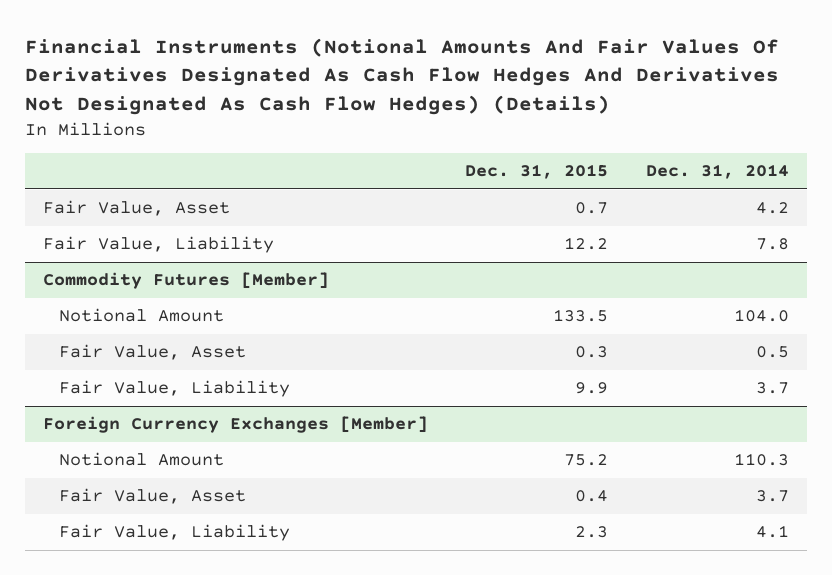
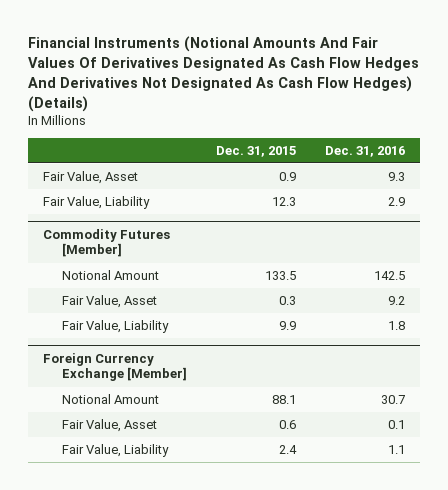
[645,164,789,180] Dec. 31, 2014 -> none
none -> [325,145,406,157] Dec. 31, 2016
[575,202,609,215] 0.7 -> [278,172,296,182] 0.9
[564,237,609,251] 12.2 -> [271,197,296,207] 12.3
[43,416,429,434] Foreign Currency Exchanges [Member] -> [42,352,187,382] Foreign Currency Exchange [Member]
[564,454,609,467] 75.2 -> [271,395,296,405] 88.1
[575,490,609,503] 0.4 -> [278,420,296,430] 0.6
[575,526,609,539] 2.3 -> [278,445,297,455] 2.4

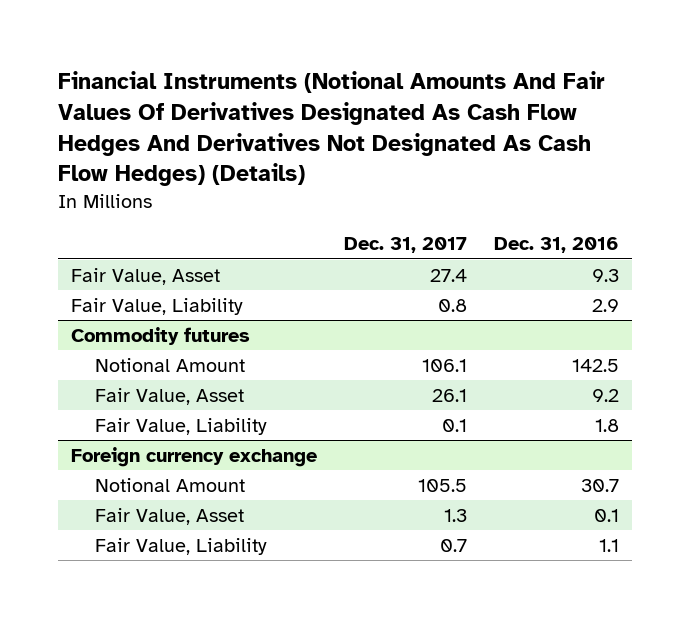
[215,145,296,157] Dec. 31, 2015 -> none
none -> [344,237,468,254] Dec. 31, 2017
[42,228,170,258] Commodity Futures [Member] -> [71,326,251,345] Commodity futures
[42,352,187,382] Foreign Currency Exchange [Member] -> [71,446,318,467] Foreign currency exchange

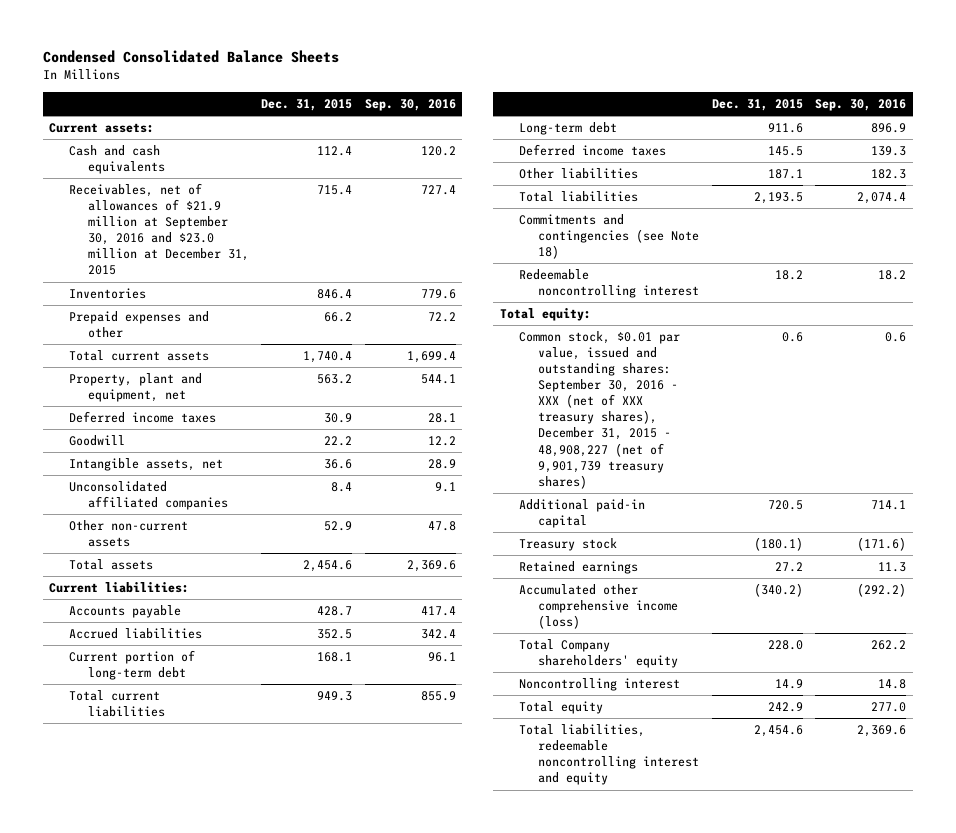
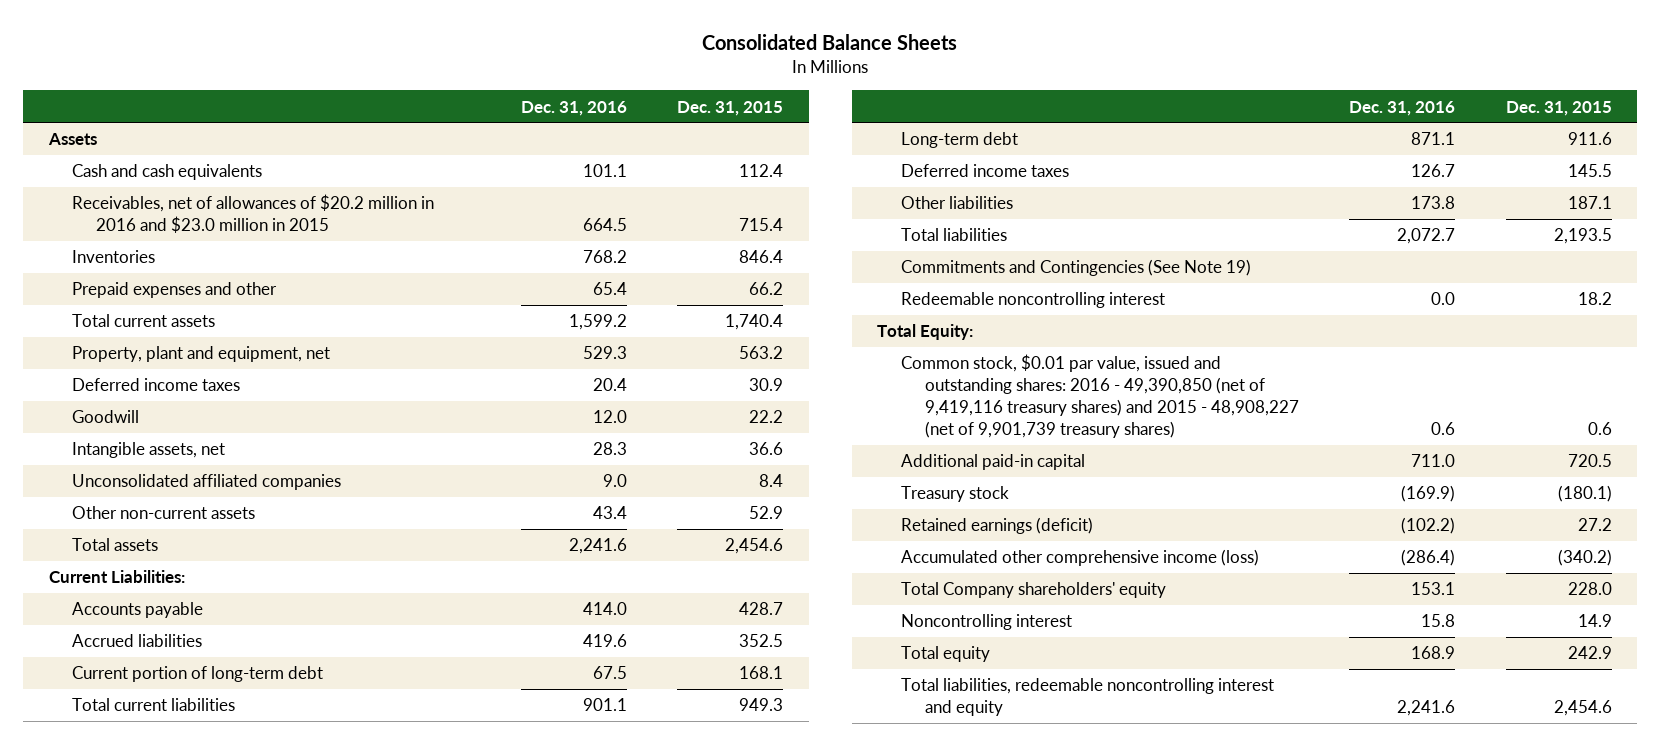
[43,50,340,64] Condensed Consolidated Balance Sheets -> [702,33,958,50] Consolidated Balance Sheets
[364,98,456,111] Sep. 30, 2016 -> none
none -> [520,100,627,116] Dec. 31, 2016
[49,123,155,134] Current assets: -> [47,133,97,146] Assets
[68,183,249,276] Receivables, net of allowances of $21.9 million at September 30, 2016 and $23.0 million at December 31, 2015 -> [72,194,435,234] Receivables, net of allowances of $20.2 million in 2016 and $23.0 million in 2015
[49,582,190,594] Current liabilities: -> [48,570,185,584] Current Liabilities:
[518,214,700,260] Commitments and contingencies (see Note 18) -> [900,259,1251,277] Commitments and Contingencies (See Note 19)
[499,308,591,322] Total equity: -> [877,324,974,341] Total Equity:
[518,331,680,489] Common stock, $0.01 par value, issued and outstanding shares: September 30, 2016 - XXX (net of XXX treasury shares), December 31, 2015 - 48,908,227 (net of 9,901,739 treasury shares) -> [900,354,1299,438] Common stock, $0.01 par value, issued and outstanding shares: 2016 - 49,390,850 (net of 9,419,116 treasury shares) and 2015 - 48,908,227 (net of 9,901,739 treasury shares)
[518,561,638,575] Retained earnings -> [900,517,1093,535] Retained earnings (deficit)

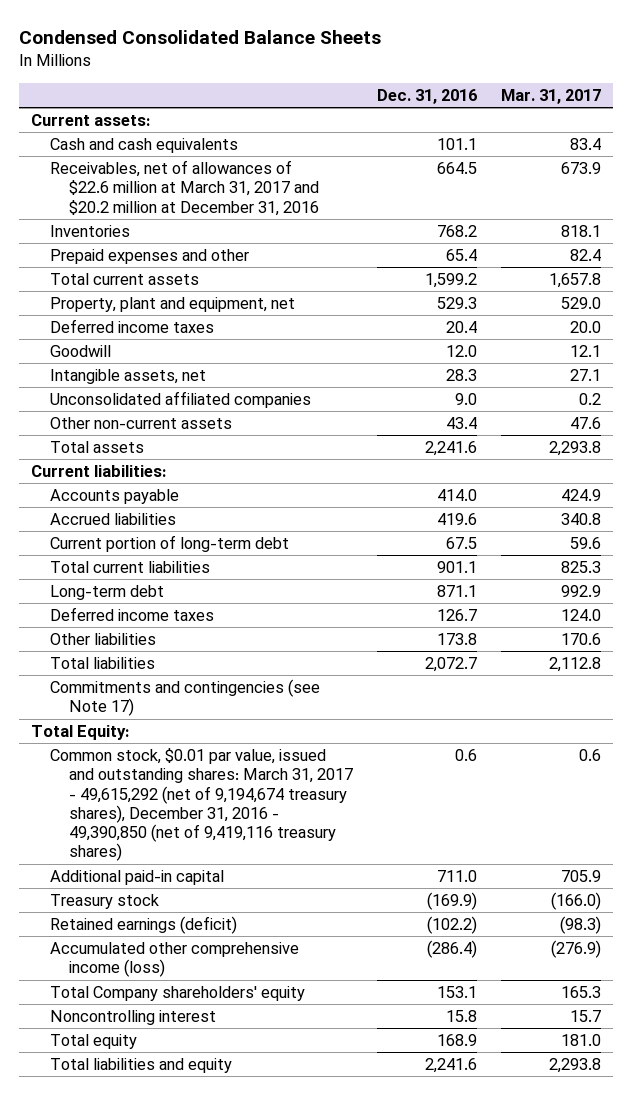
[702,33,958,50] Consolidated Balance Sheets -> [18,30,381,45] Condensed Consolidated Balance Sheets
[677,100,784,116] Dec. 31, 2015 -> none
none -> [501,88,602,104] Mar. 31, 2017
[47,133,97,146] Assets -> [30,114,150,127] Current assets:
[72,194,435,234] Receivables, net of allowances of $20.2 million in 2016 and $23.0 million in 2015 -> [50,160,320,216] Receivables, net of allowances of $22.6 million at March 31, 2017 and $20.2 million at December 31, 2016
[48,570,185,584] Current Liabilities: -> [30,465,166,478] Current liabilities:
[900,292,1165,309] Redeemable noncontrolling interest -> none
[900,259,1251,277] Commitments and Contingencies (See Note 19) -> [50,679,321,717] Commitments and contingencies (see Note 17)
[900,354,1299,438] Common stock, $0.01 par value, issued and outstanding shares: 2016 - 49,390,850 (net of 9,419,116 treasury shares) and 2015 - 48,908,227 (net of 9,901,739 treasury shares) -> [50,748,354,862] Common stock, $0.01 par value, issued and outstanding shares: March 31, 2017 - 49,615,292 (net of 9,194,674 treasury shares), December 31, 2016 - 49,390,850 (net of 9,419,116 treasury shares)
[900,678,1274,717] Total liabilities, redeemable noncontrolling interest and equity -> [50,1058,233,1074] Total liabilities and equity

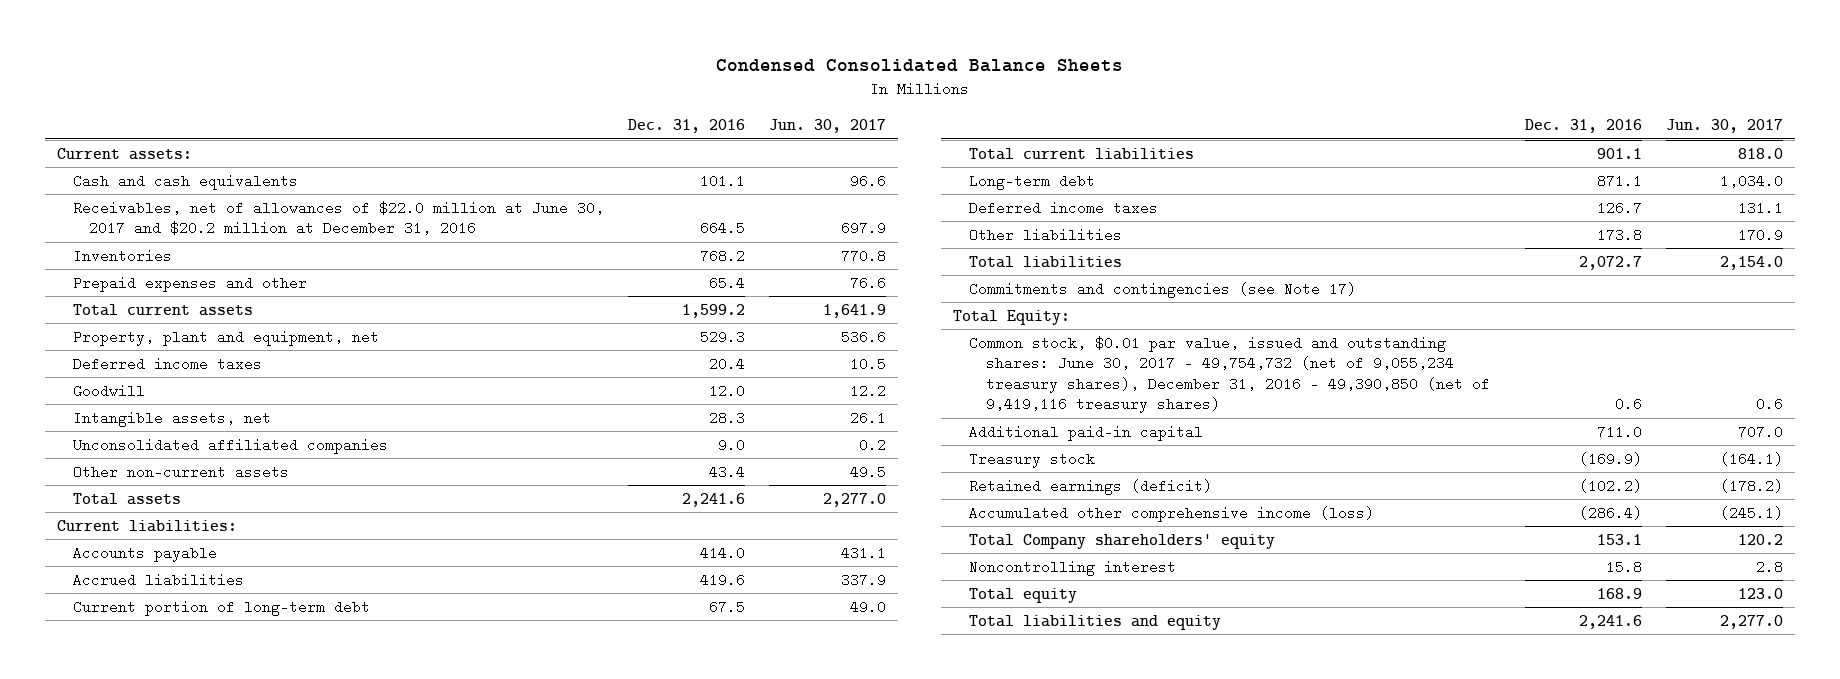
[501,88,602,104] Mar. 31, 2017 -> none
none -> [769,119,887,134] Jun. 30, 2017
[50,160,320,216] Receivables, net of allowances of $22.6 million at March 31, 2017 and $20.2 million at December 31, 2016 -> [73,200,605,236] Receivables, net of allowances of $22.0 million at June 30, 2017 and $20.2 million at December 31, 2016
[50,748,354,862] Common stock, $0.01 par value, issued and outstanding shares: March 31, 2017 - 49,615,292 (net of 9,194,674 treasury shares), December 31, 2016 - 49,390,850 (net of 9,419,116 treasury shares) -> [969,335,1490,414] Common stock, $0.01 par value, issued and outstanding shares: June 30, 2017 - 49,754,732 (net of 9,055,234 treasury shares), December 31, 2016 - 49,390,850 (net of 9,419,116 treasury shares)

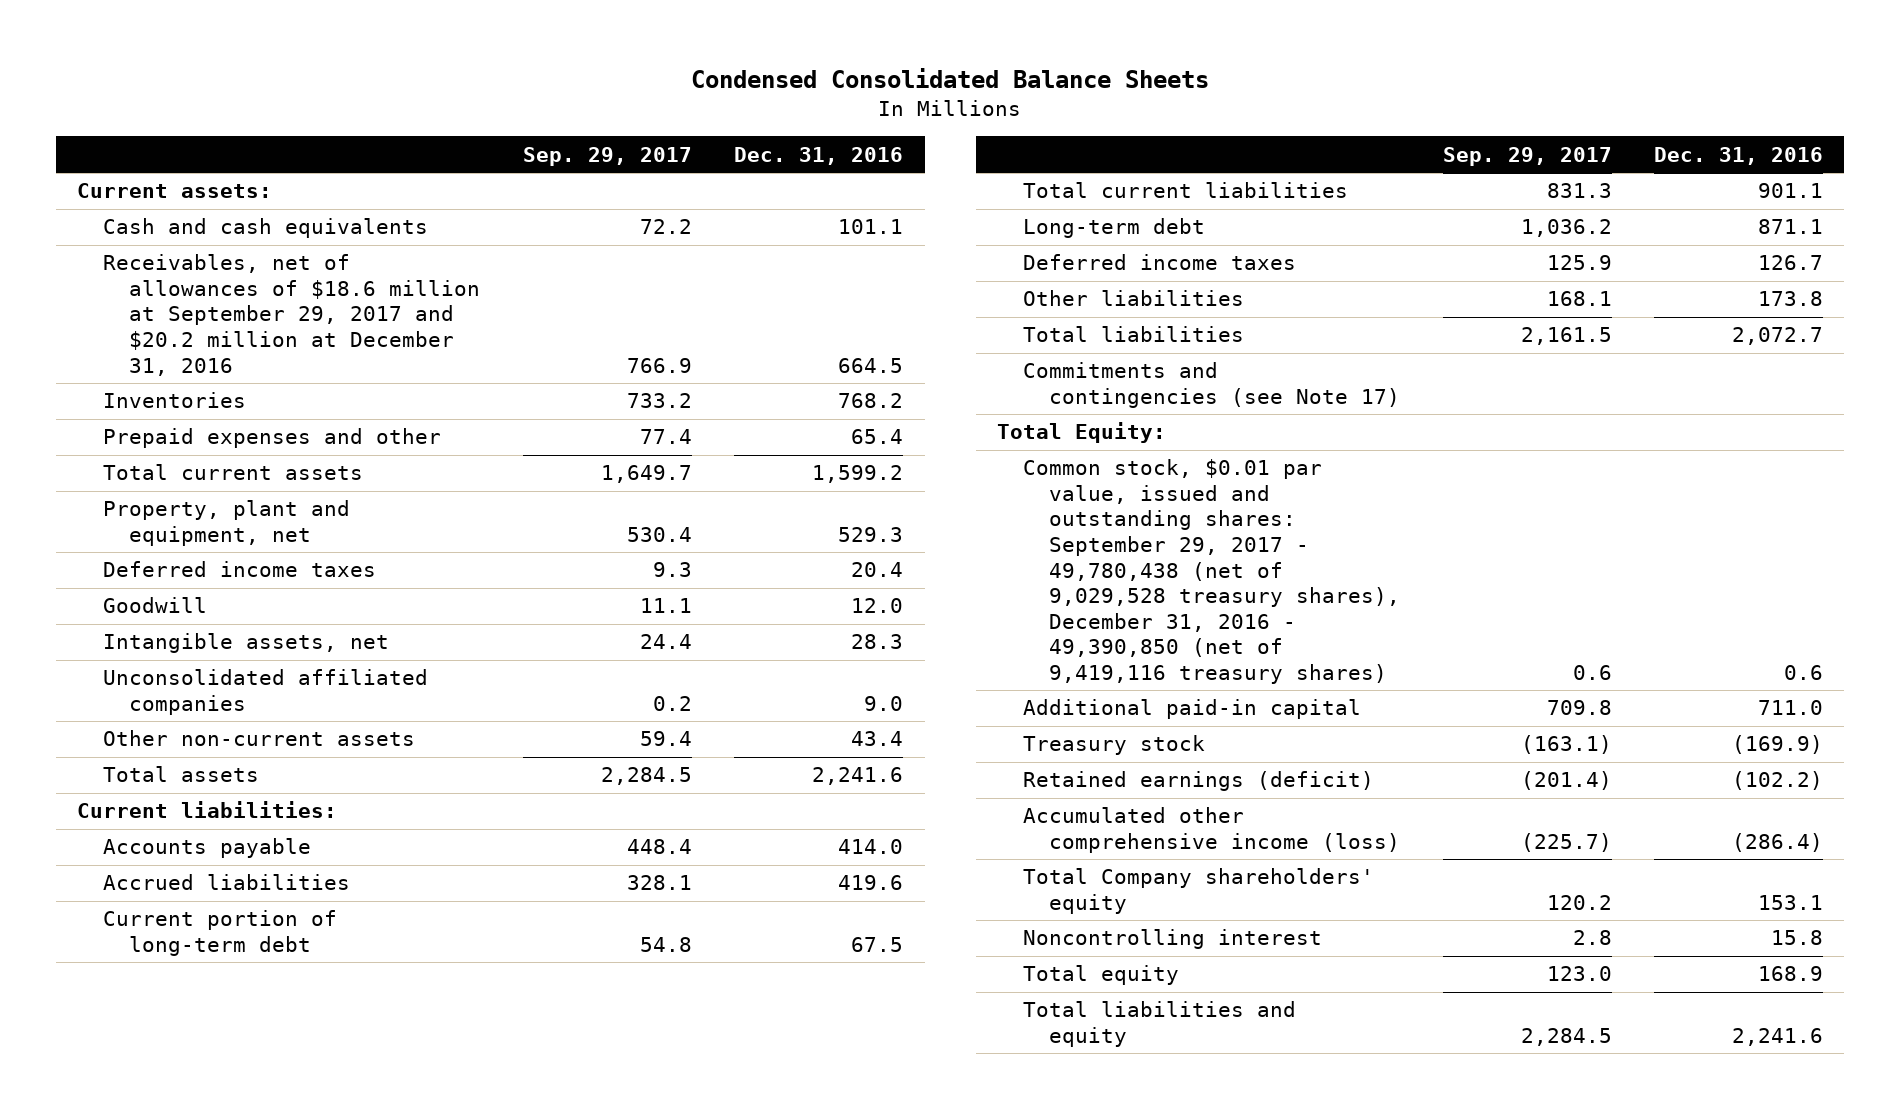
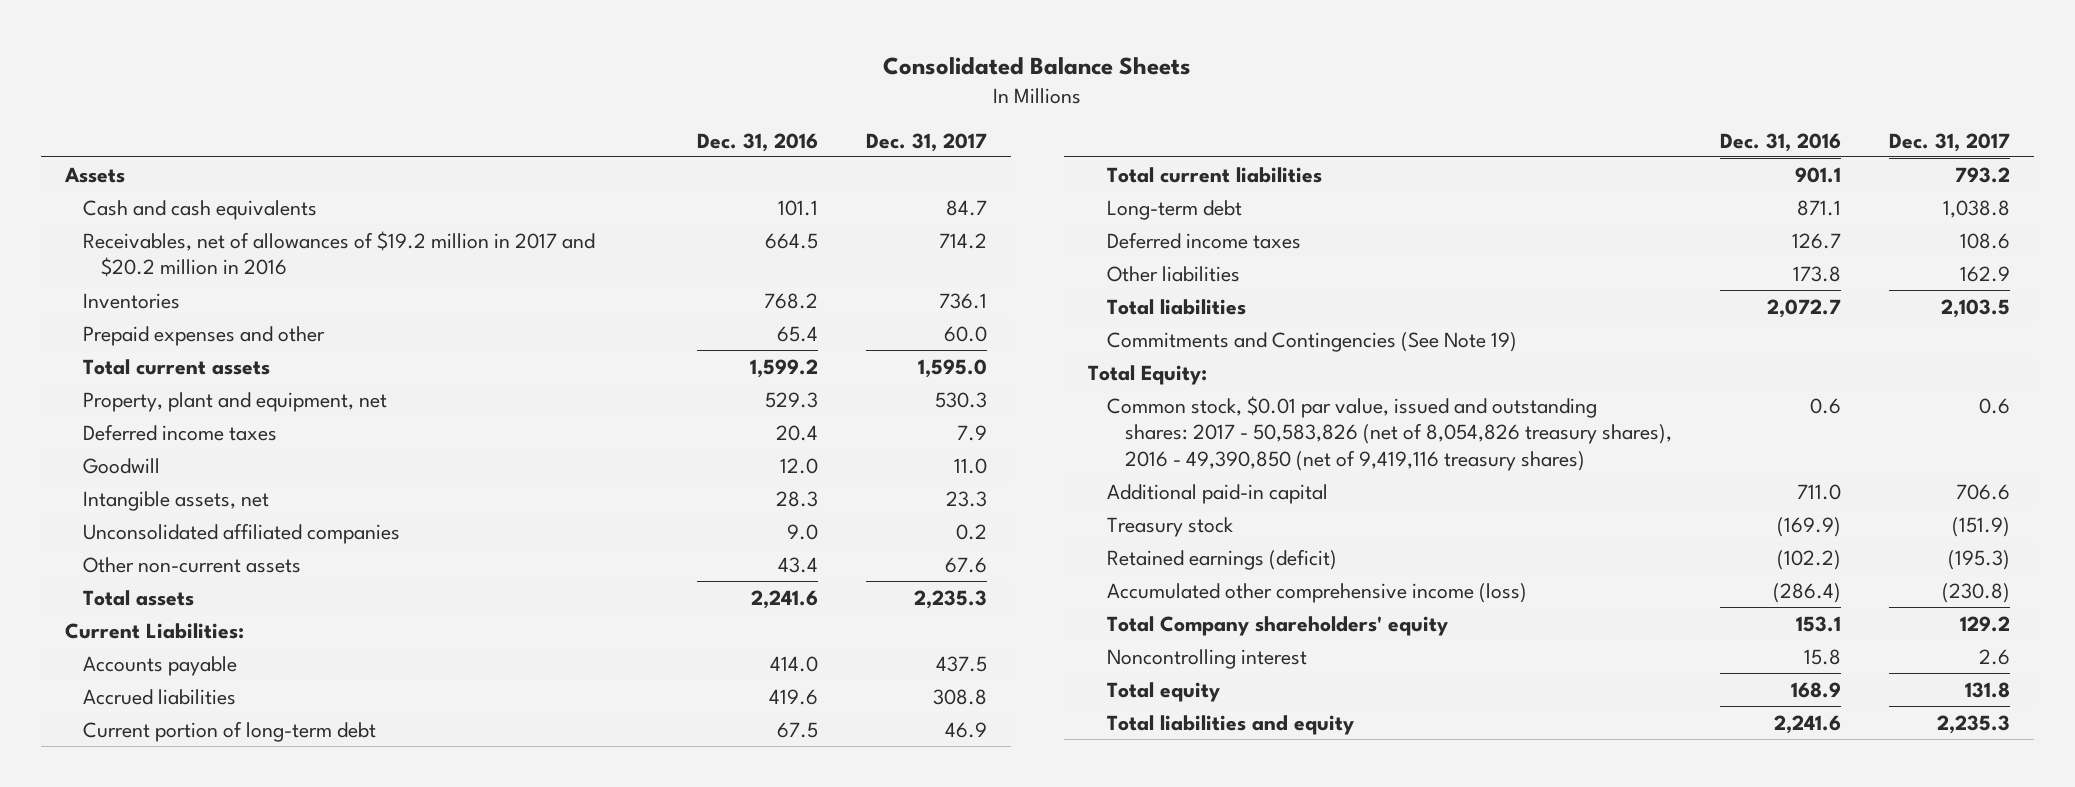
[691,68,1210,89] Condensed Consolidated Balance Sheets -> [883,56,1192,75] Consolidated Balance Sheets
[522,146,692,166] Sep. 29, 2017 -> none
none -> [865,132,987,152] Dec. 31, 2017
[77,183,273,199] Current assets: -> [63,166,125,183] Assets
[103,254,481,376] Receivables, net of allowances of $18.6 million at September 29, 2017 and $20.2 million at December 31, 2016 -> [83,230,596,278] Receivables, net of allowances of $19.2 million in 2017 and $20.2 million in 2016
[77,801,338,819] Current liabilities: -> [64,622,244,639] Current Liabilities:
[1023,362,1401,408] Commitments and contingencies (see Note 17) -> [1106,331,1517,352] Commitments and Contingencies (See Note 19)
[1023,459,1401,684] Common stock, $0.01 par value, issued and outstanding shares: September 29, 2017 - 49,780,438 (net of 9,029,528 treasury shares), December 31, 2016 - 49,390,850 (net of 9,419,116 treasury shares) -> [1106,395,1672,471] Common stock, $0.01 par value, issued and outstanding shares: 2017 - 50,583,826 (net of 8,054,826 treasury shares), 2016 - 49,390,850 (net of 9,419,116 treasury shares)

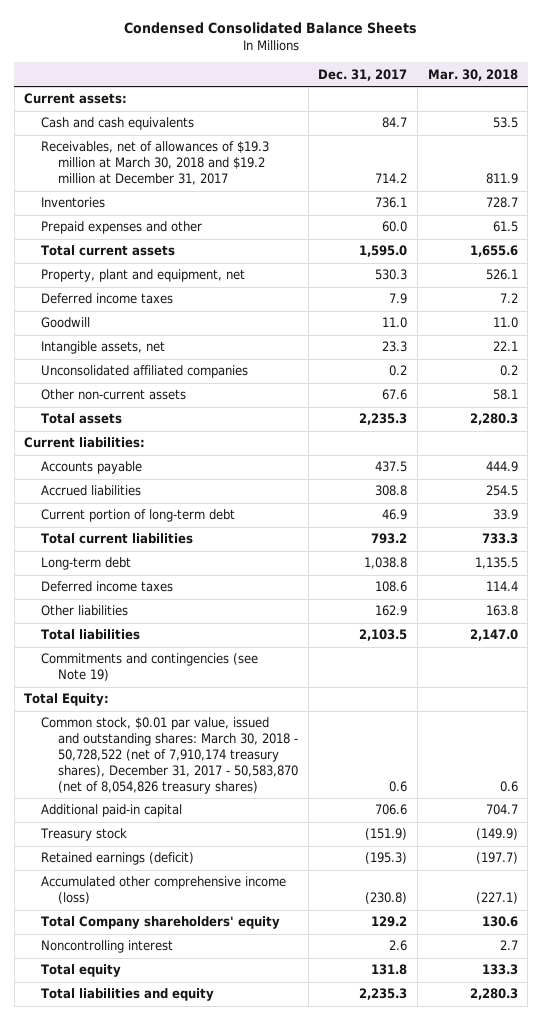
[883,56,1192,75] Consolidated Balance Sheets -> [123,22,417,35] Condensed Consolidated Balance Sheets
[696,132,818,152] Dec. 31, 2016 -> none
none -> [427,68,518,81] Mar. 30, 2018
[63,166,125,183] Assets -> [24,93,128,105] Current assets:
[83,230,596,278] Receivables, net of allowances of $19.2 million in 2017 and $20.2 million in 2016 -> [41,141,270,186] Receivables, net of allowances of $19.3 million at March 30, 2018 and $19.2 million at December 31, 2017
[64,622,244,639] Current Liabilities: -> [24,437,146,449] Current liabilities:
[1106,331,1517,352] Commitments and Contingencies (See Note 19) -> [41,653,259,682] Commitments and contingencies (see Note 19)
[1106,395,1672,471] Common stock, $0.01 par value, issued and outstanding shares: 2017 - 50,583,826 (net of 8,054,826 treasury shares), 2016 - 49,390,850 (net of 9,419,116 treasury shares) -> [41,717,298,794] Common stock, $0.01 par value, issued and outstanding shares: March 30, 2018 - 50,728,522 (net of 7,910,174 treasury shares), December 31, 2017 - 50,583,870 (net of 8,054,826 treasury shares)

